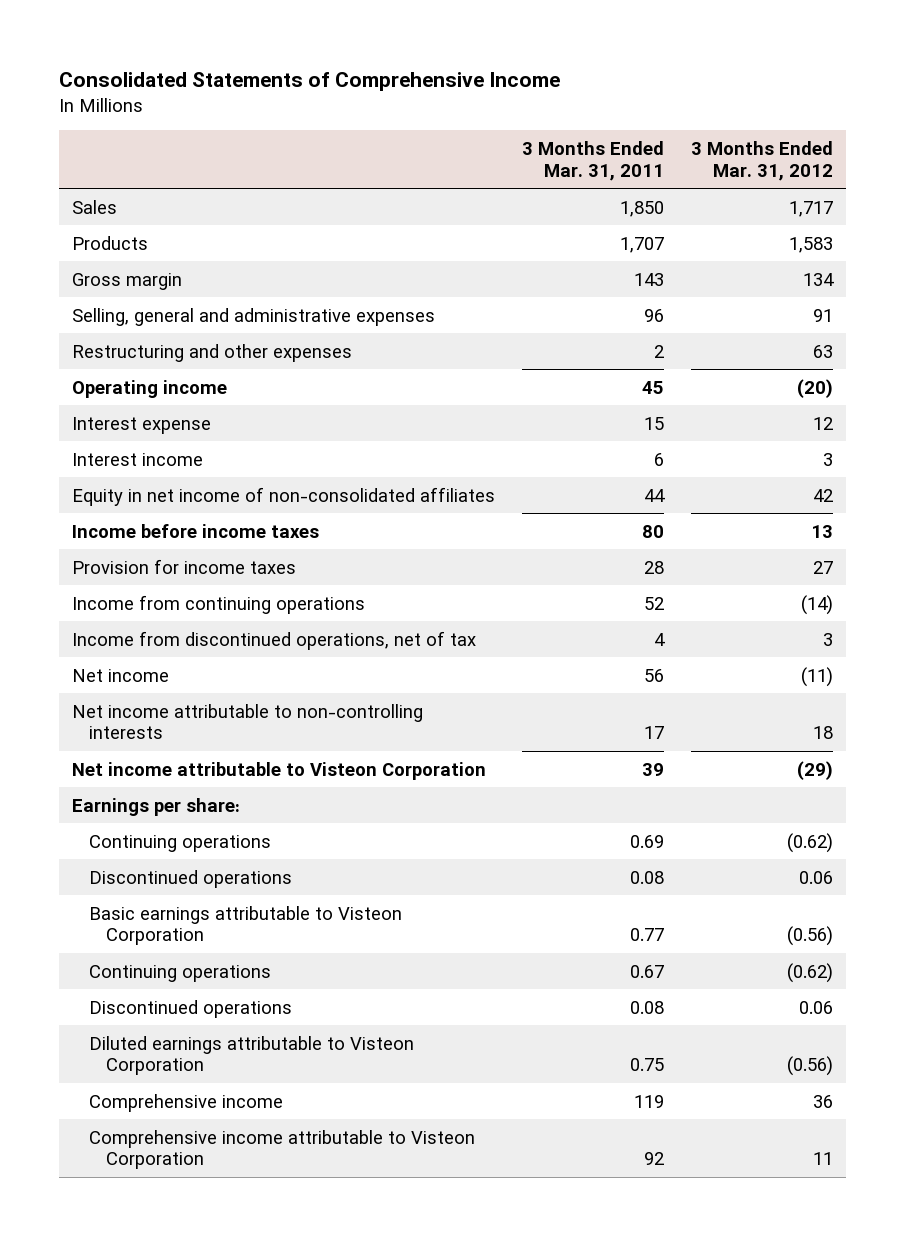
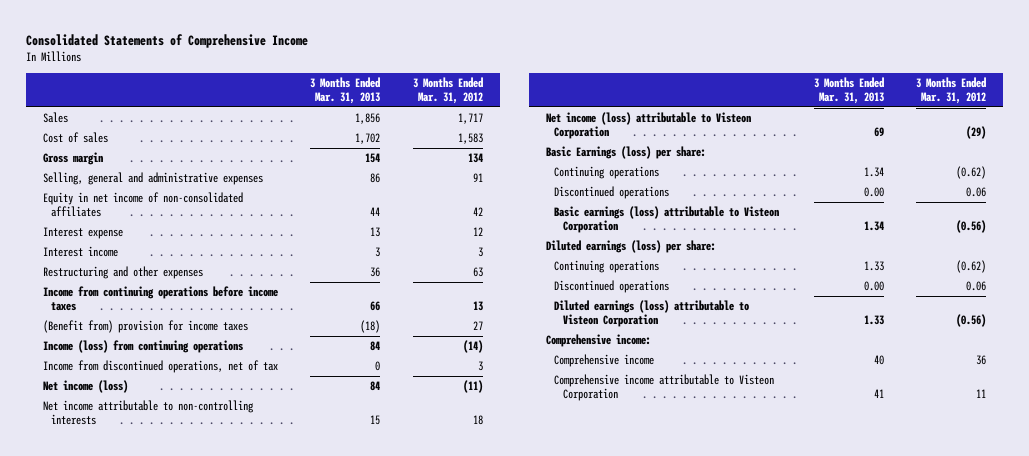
[522,140,665,181] 3 Months Ended Mar. 31, 2011 -> none
none -> [310,76,381,104] 3 Months Ended Mar. 31, 2013
[72,235,149,250] Products -> [42,132,108,144] Cost of sales
[72,379,228,398] Operating income -> none
[72,486,496,506] Equity in net income of non-consolidated affiliates -> [42,192,243,218] Equity in net income of non-consolidated affiliates
[72,343,353,362] Restructuring and other expenses -> [42,266,203,280] Restructuring and other expenses
[72,523,320,538] Income before income taxes -> [42,286,278,312] Income from continuing operations before income taxes
[72,558,297,574] Provision for income taxes -> [42,320,248,334] (Benefit from) provision for income taxes
[72,594,366,614] Income from continuing operations -> [42,340,243,354] Income (loss) from continuing operations
[72,668,170,682] Net income -> [42,380,128,394] Net income (loss)
[72,761,487,780] Net income attributable to Visteon Corporation -> [545,112,751,140] Net income (loss) attributable to Visteon Corporation
[72,797,241,816] Earnings per share: -> [545,146,706,160] Basic Earnings (loss) per share:
[88,905,402,946] Basic earnings attributable to Visteon Corporation -> [554,206,780,234] Basic earnings (loss) attributable to Visteon Corporation
none -> [545,240,716,254] Diluted earnings (loss) per share:
[88,1035,414,1076] Diluted earnings attributable to Visteon Corporation -> [554,300,750,328] Diluted earnings (loss) attributable to Visteon Corporation
none -> [545,334,651,348] Comprehensive income:

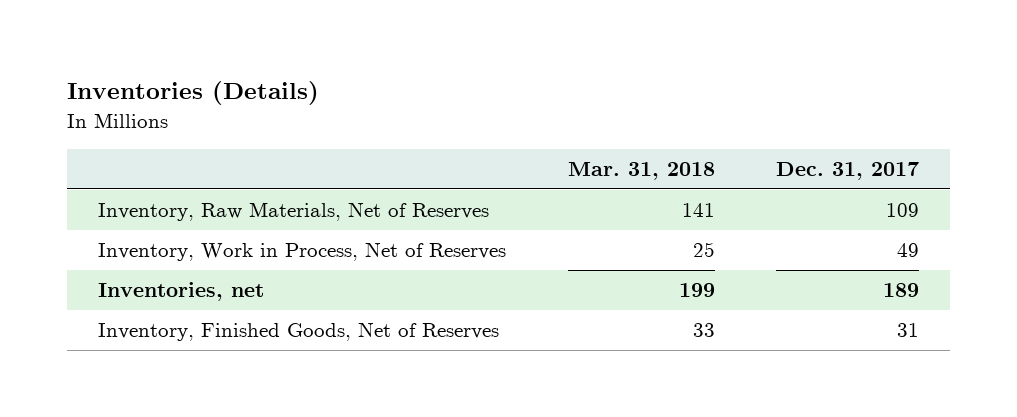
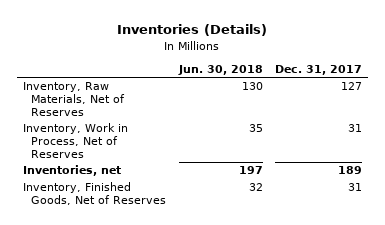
[567,162,715,181] Mar. 31, 2018 -> none
none -> [177,65,263,76] Jun. 30, 2018
[886,203,920,218] 109 -> [340,82,362,91] 127
[897,243,920,258] 49 -> [347,124,362,133] 31

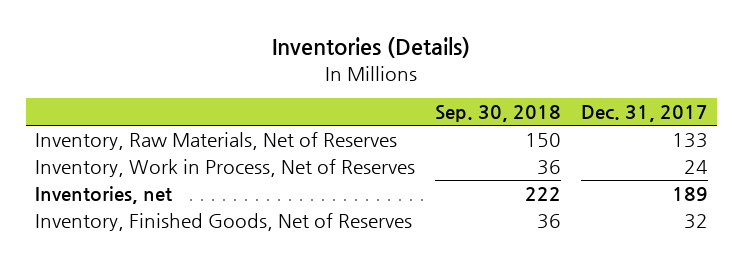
[177,65,263,76] Jun. 30, 2018 -> none
none -> [434,105,561,123] Sep. 30, 2018
[340,82,362,91] 127 -> [671,133,708,149] 133
[347,124,362,133] 31 -> [683,160,708,175] 24
[347,183,362,192] 31 -> [683,214,708,230] 32

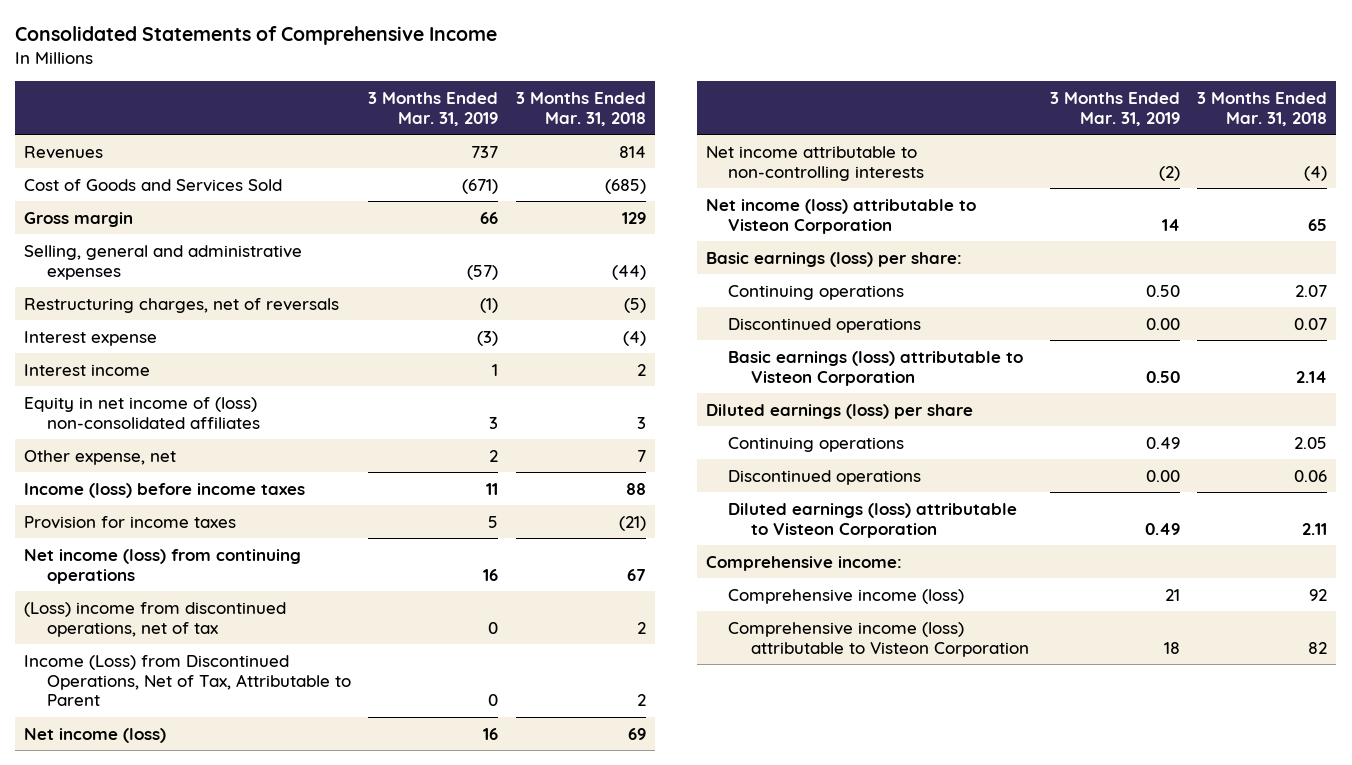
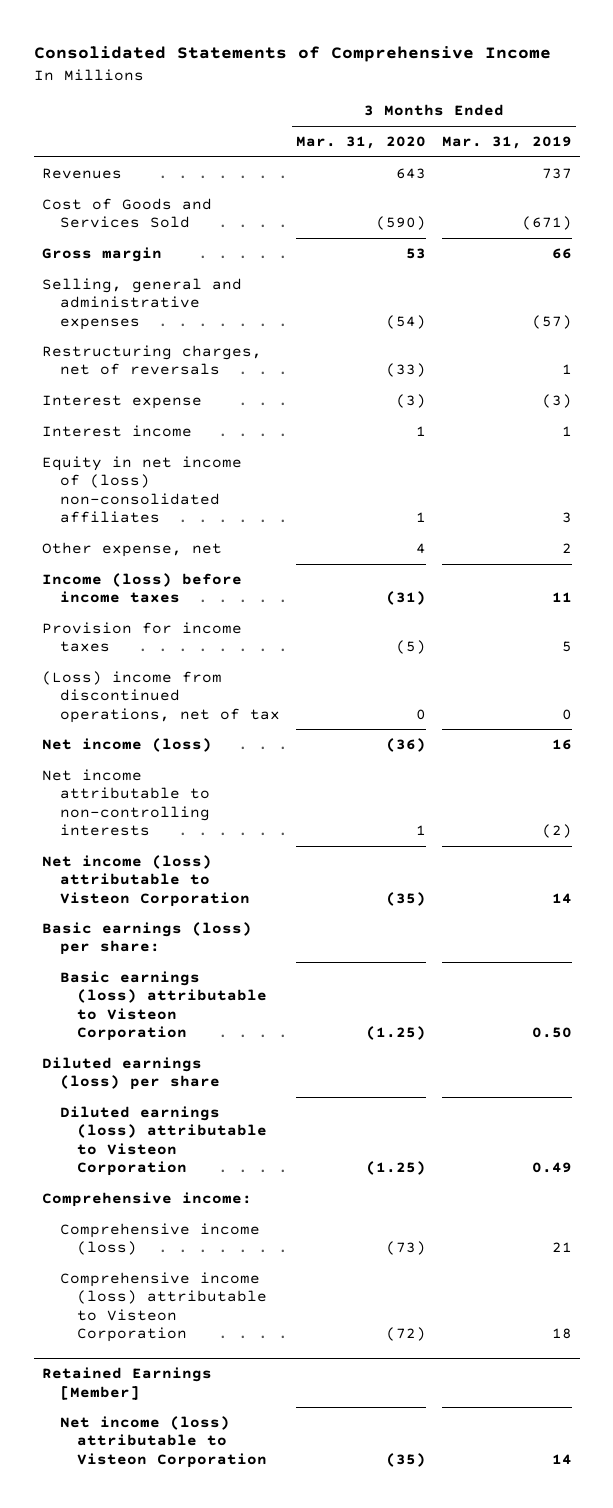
[515,91,646,126] 3 Months Ended Mar. 31, 2018 -> none
none -> [295,136,426,150] Mar. 31, 2020
[480,297,499,313] (1) -> [561,364,572,375] 1
[24,548,302,584] Net income (loss) from continuing operations -> none
[24,654,351,707] Income (Loss) from Discontinued Operations, Net of Tax, Attributable to Parent -> none
[728,284,905,300] Continuing operations -> none
[728,317,922,333] Discontinued operations -> none
[728,436,905,452] Continuing operations -> none
[728,469,922,485] Discontinued operations -> none
none -> [41,1367,212,1400] Retained Earnings [Member]
none -> [59,1416,268,1468] Net income (loss) attributable to Visteon Corporation

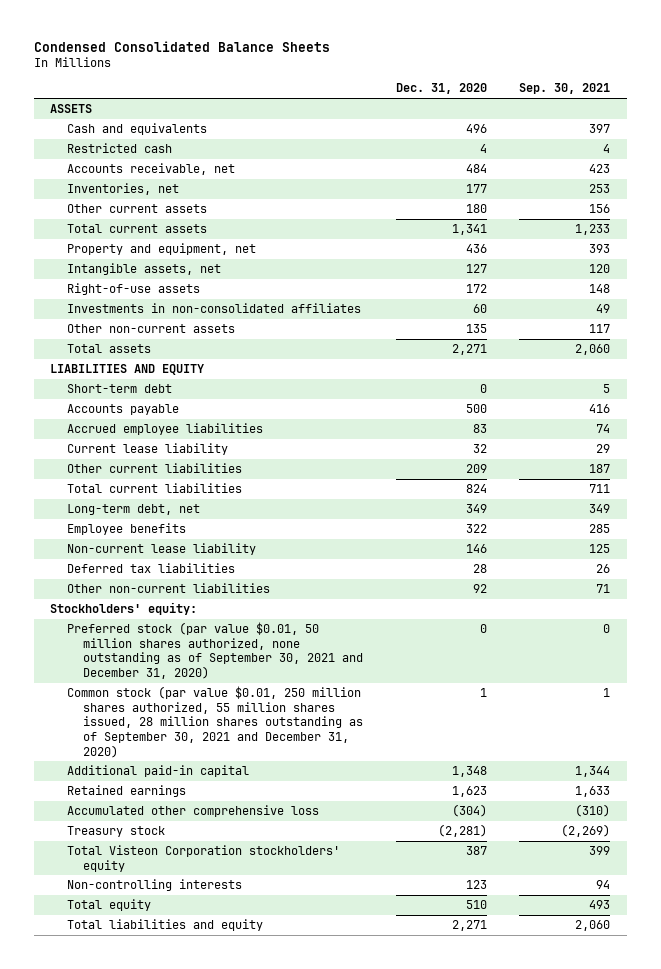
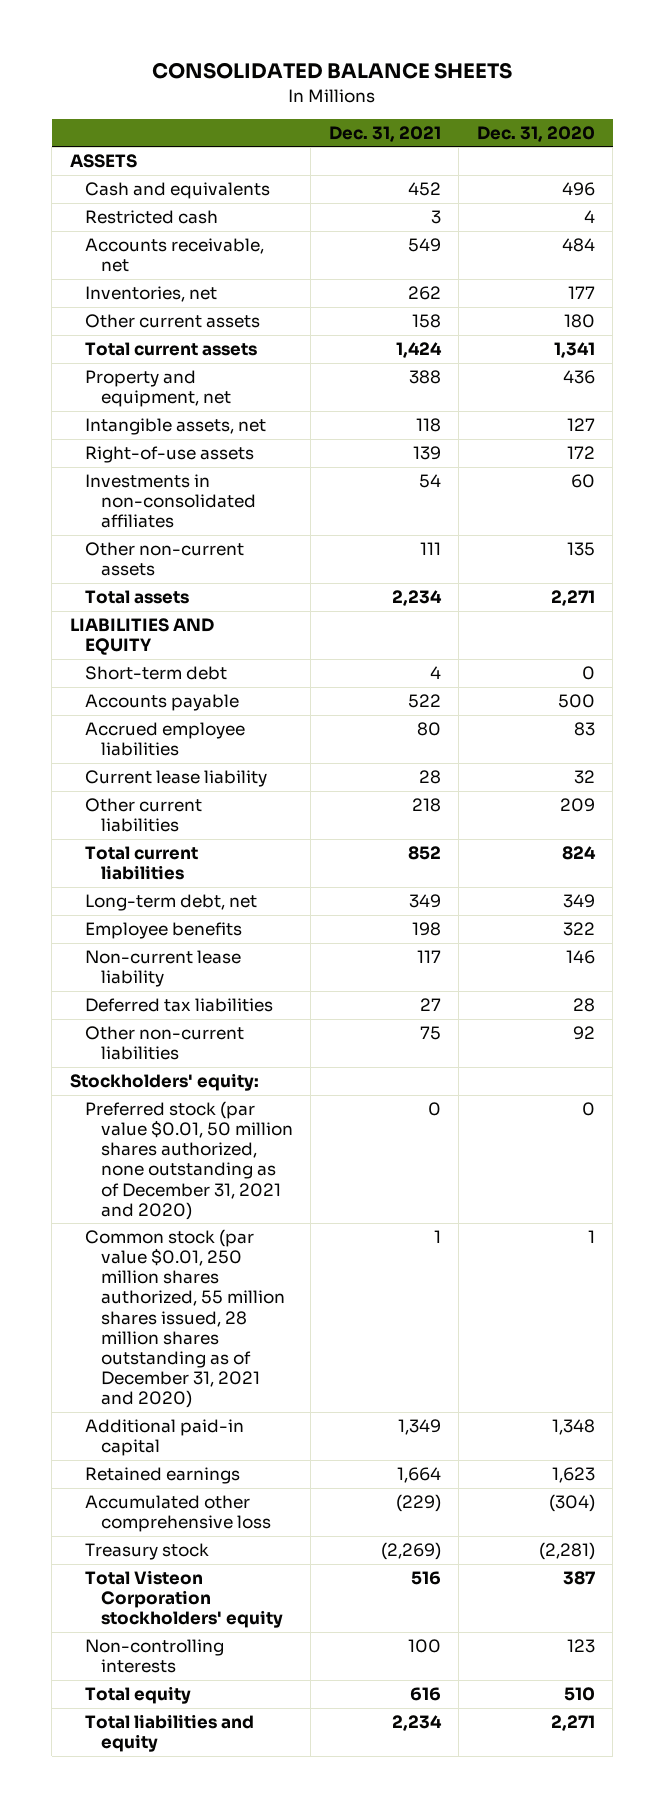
[34,40,331,52] Condensed Consolidated Balance Sheets -> [152,62,513,80] CONSOLIDATED BALANCE SHEETS
[519,83,611,95] Sep. 30, 2021 -> none
none -> [328,125,441,142] Dec. 31, 2021
[66,622,364,680] Preferred stock (par value $0.01, 50 million shares authorized, none outstanding as of September 30, 2021 and December 31, 2020) -> [85,1101,293,1220] Preferred stock (par value $0.01, 50 million shares authorized, none outstanding as of December 31, 2021 and 2020)
[66,686,364,758] Common stock (par value $0.01, 250 million shares authorized, 55 million shares issued, 28 million shares outstanding as of September 30, 2021 and December 31, 2020) -> [85,1229,285,1409] Common stock (par value $0.01, 250 million shares authorized, 55 million shares issued, 28 million shares outstanding as of December 31, 2021 and 2020)

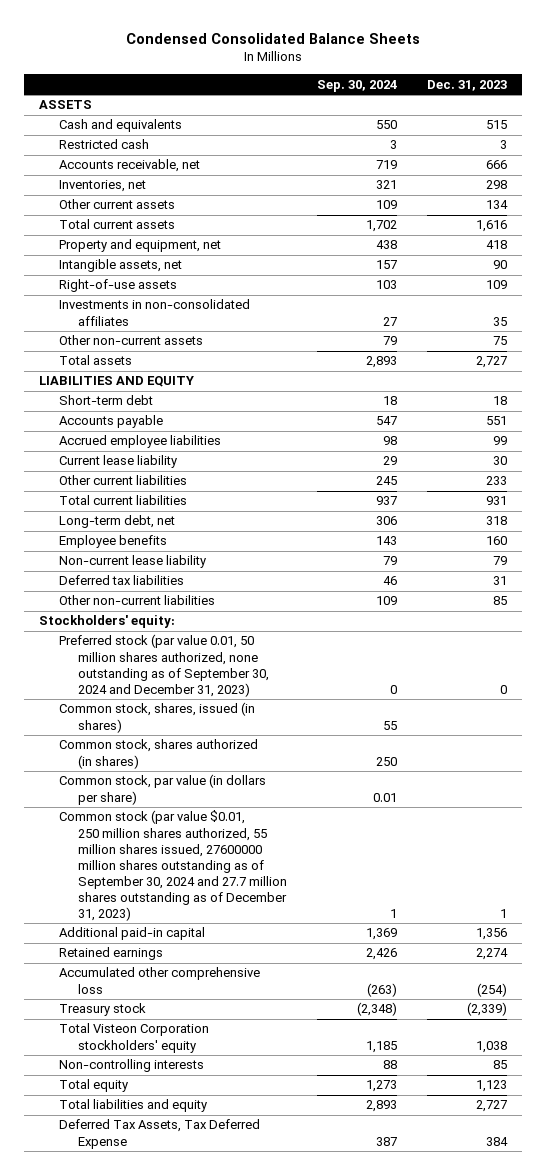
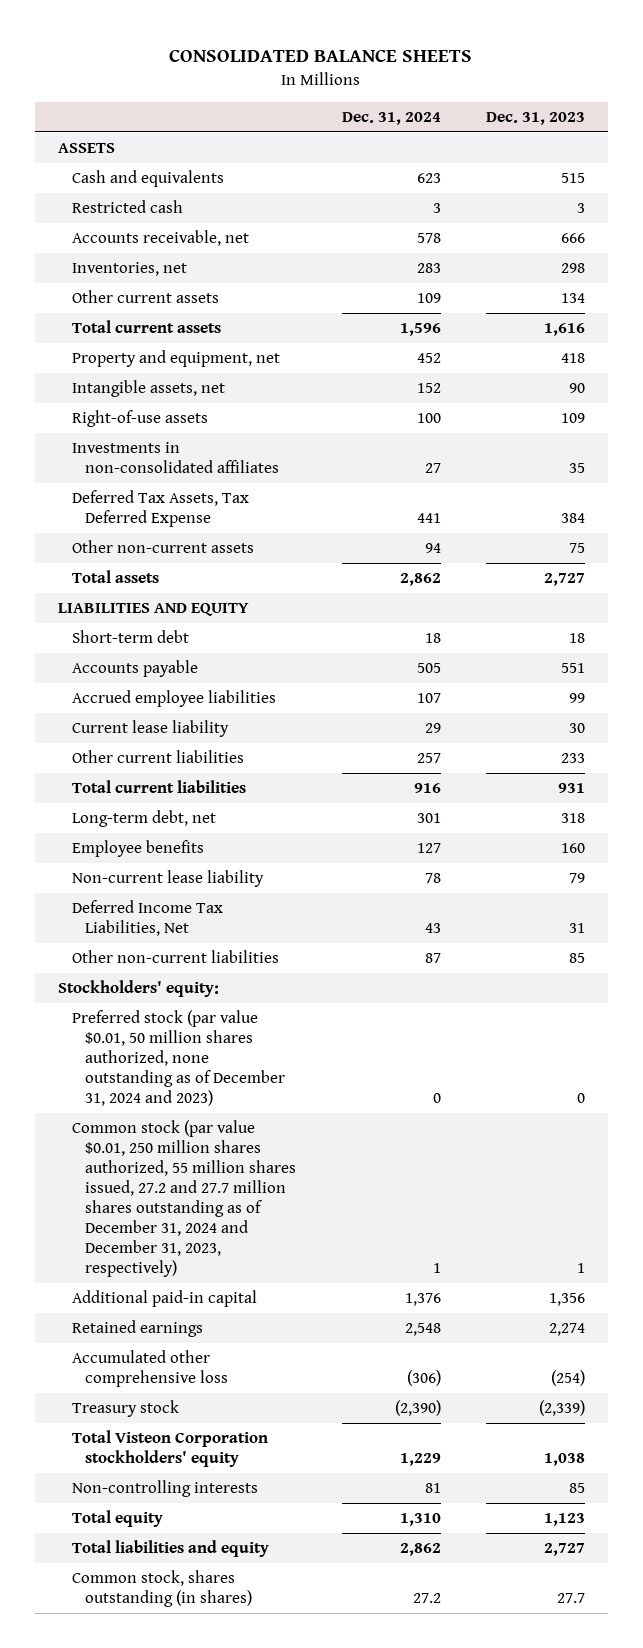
[125,33,420,45] Condensed Consolidated Balance Sheets -> [169,48,473,62] CONSOLIDATED BALANCE SHEETS
[317,79,398,92] Sep. 30, 2024 -> none
none -> [341,112,441,126] Dec. 31, 2024
[58,1119,260,1149] Deferred Tax Assets, Tax Deferred Expense -> [71,490,249,528] Deferred Tax Assets, Tax Deferred Expense
[58,575,184,586] Deferred tax liabilities -> [71,900,223,937] Deferred Income Tax Liabilities, Net
[58,702,255,733] Common stock, shares, issued (in shares) -> none
[58,739,258,769] Common stock, shares authorized (in shares) -> none
[58,774,266,805] Common stock, par value (in dollars per share) -> none
[58,634,270,697] Preferred stock (par value 0.01, 50 million shares authorized, none outstanding as of September 30, 2024 and December 31, 2023) -> [71,1010,286,1107] Preferred stock (par value $0.01, 50 million shares authorized, none outstanding as of December 31, 2024 and 2023)
[58,810,288,921] Common stock (par value $0.01, 250 million shares authorized, 55 million shares issued, 27600000 million shares outstanding as of September 30, 2024 and 27.7 million shares outstanding as of December 31, 2023) -> [71,1120,297,1278] Common stock (par value $0.01, 250 million shares authorized, 55 million shares issued, 27.2 and 27.7 million shares outstanding as of December 31, 2024 and December 31, 2023, respectively)
none -> [71,1570,253,1608] Common stock, shares outstanding (in shares)

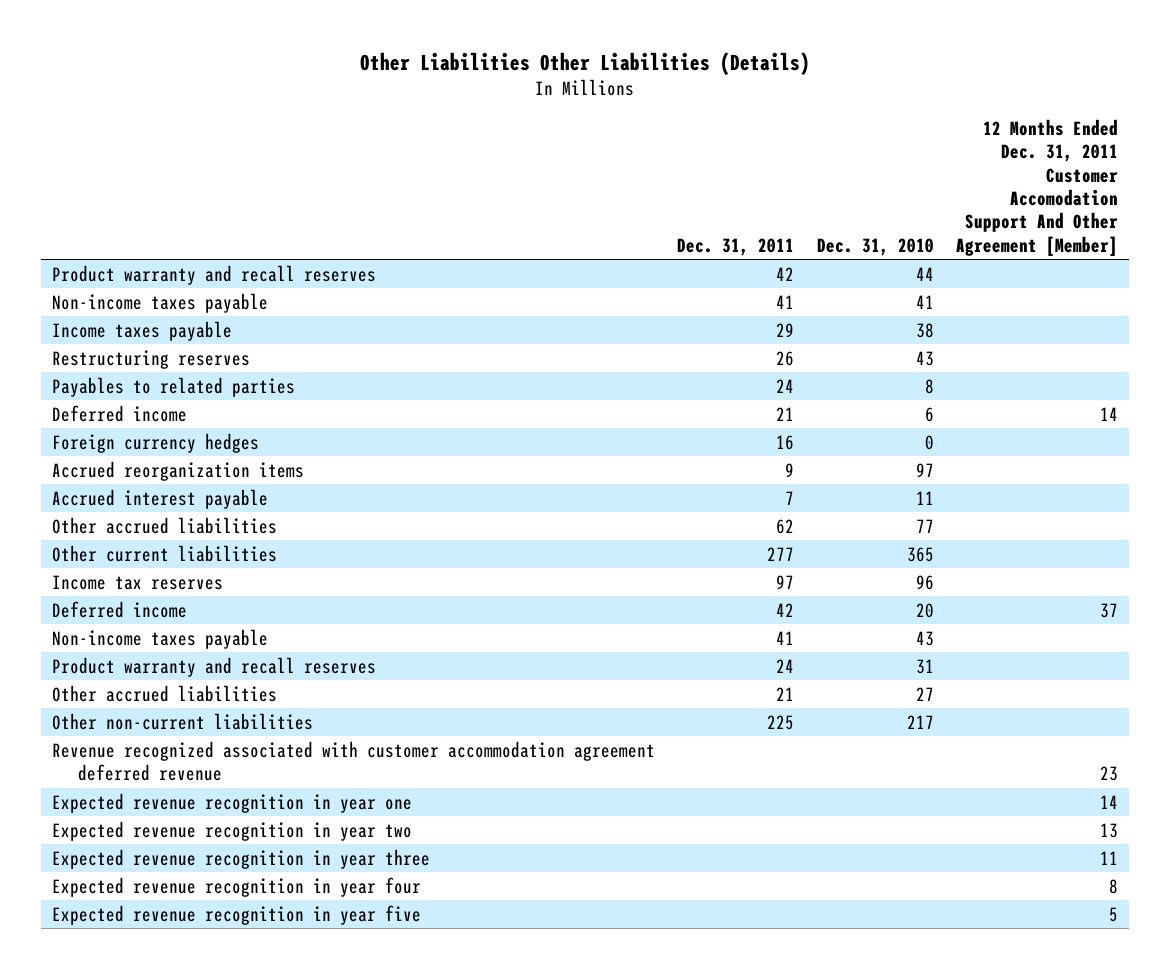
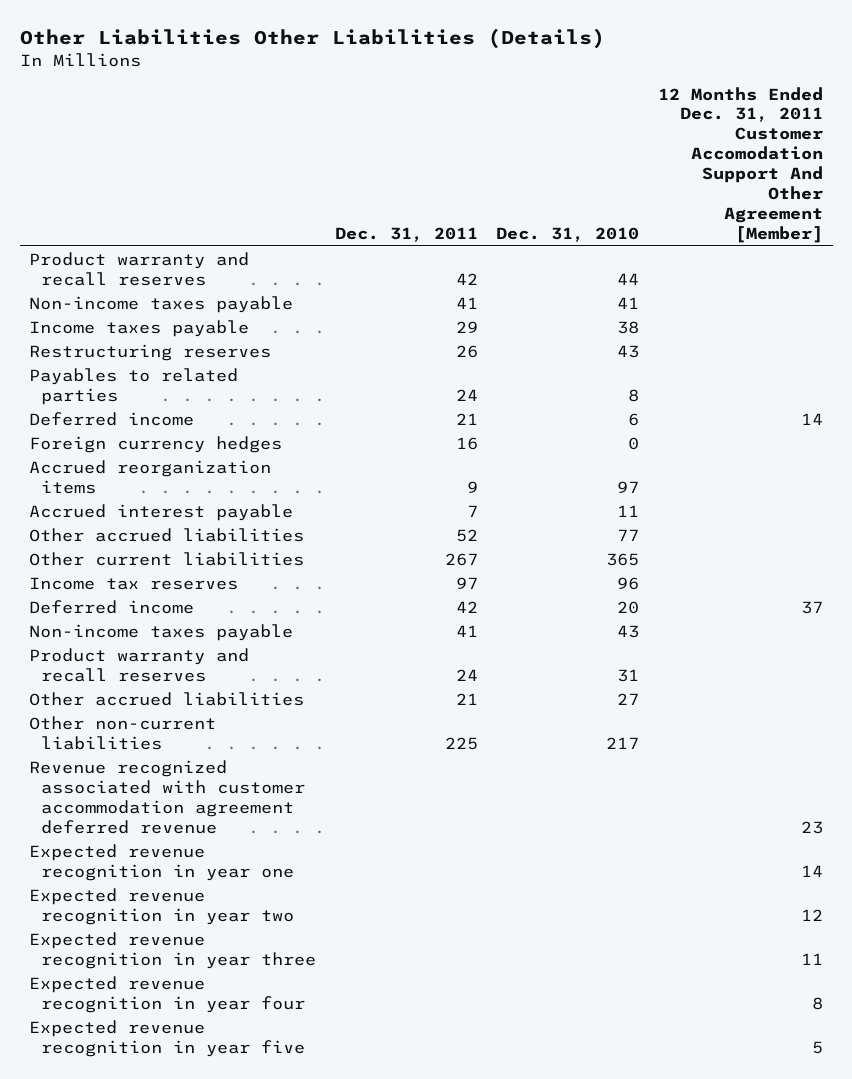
[776,518,795,534] 62 -> [455,528,478,542] 52
[767,546,795,561] 277 -> [444,552,478,566] 267
[1099,822,1118,838] 13 -> [801,908,824,921] 12

